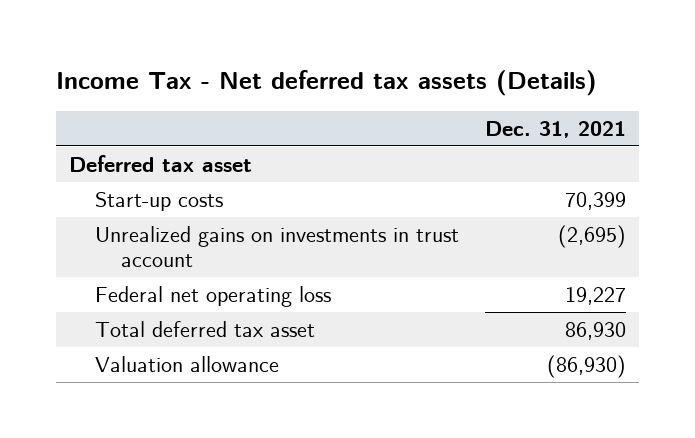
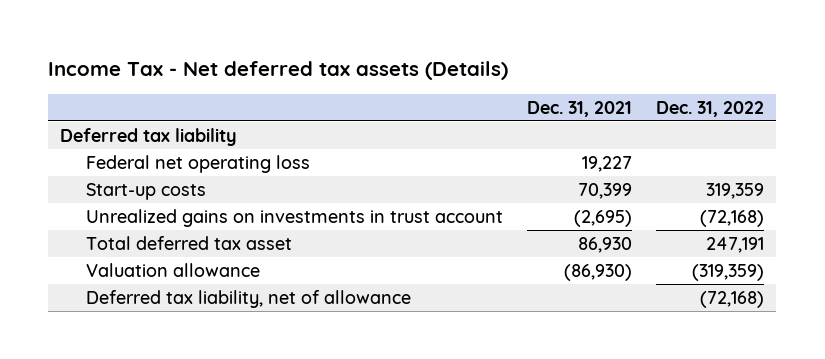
none -> [656,100,765,117] Dec. 31, 2022
[68,155,252,173] Deferred tax asset -> [60,127,238,146] Deferred tax liability
[95,286,332,308] Federal net operating loss -> [86,154,311,173] Federal net operating loss
none -> [86,289,412,308] Deferred tax liability, net of allowance

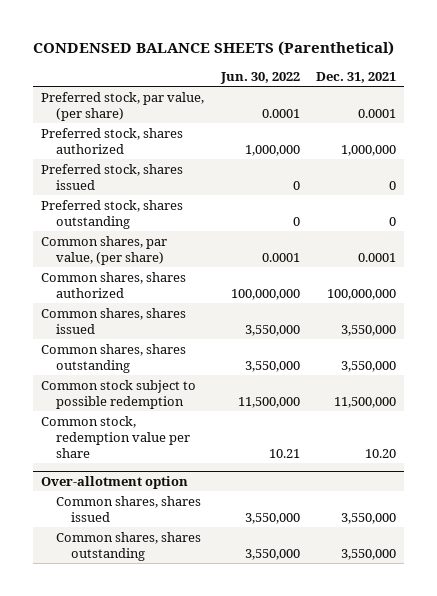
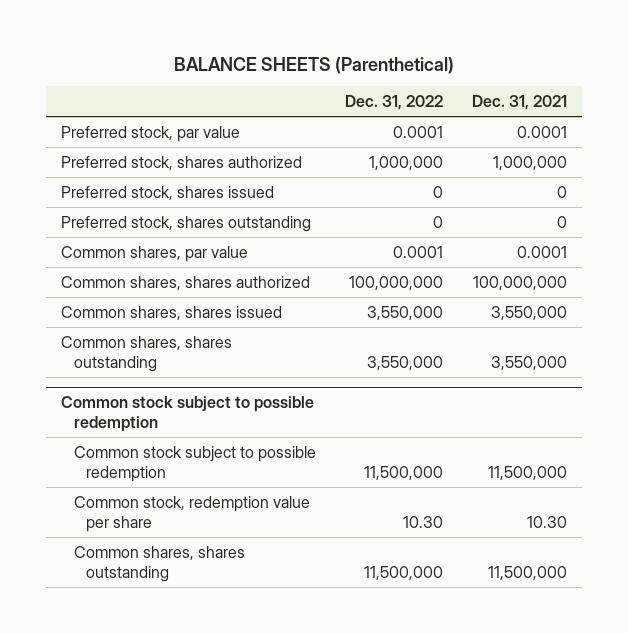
[32,41,394,57] CONDENSED BALANCE SHEETS (Parenthetical) -> [174,56,455,74] BALANCE SHEETS (Parenthetical)
[219,71,300,84] Jun. 30, 2022 -> none
none -> [344,95,443,111] Dec. 31, 2022
[41,91,205,121] Preferred stock, par value, (per share) -> [60,125,240,142] Preferred stock, par value
[41,235,168,265] Common shares, par value, (per share) -> [60,245,248,262] Common shares, par value
none -> [60,395,314,432] Common stock subject to possible redemption
[41,475,189,489] Over-allotment option -> none
[55,495,201,522] Common shares, shares issued -> none
[365,448,397,458] 10.20 -> [527,515,568,528] 10.30
[341,548,397,560] 3,550,000 -> [488,565,568,580] 11,500,000

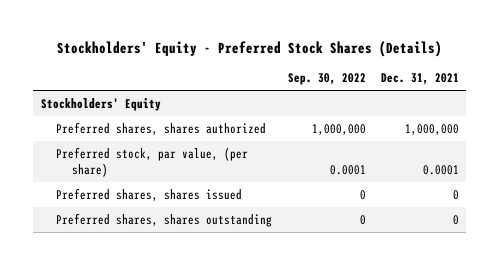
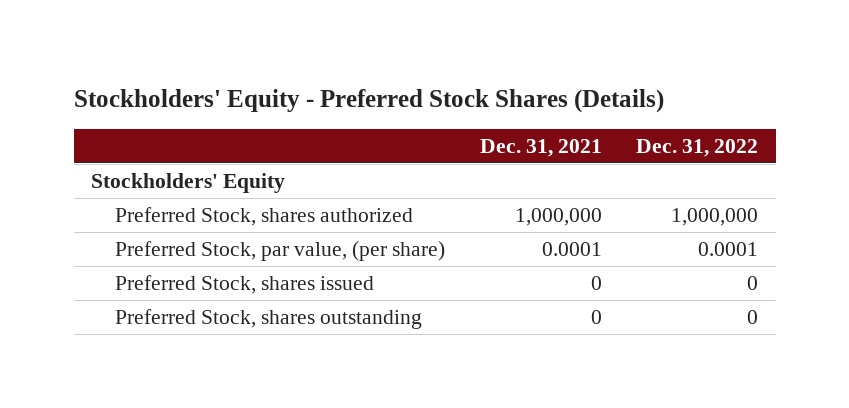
[287,73,366,86] Sep. 30, 2022 -> none
none -> [636,138,759,157] Dec. 31, 2022
[56,121,267,135] Preferred shares, shares authorized -> [115,207,414,227] Preferred Stock, shares authorized
[56,146,249,177] Preferred stock, par value, (per share) -> [115,241,446,262] Preferred Stock, par value, (per share)
[56,187,243,201] Preferred shares, shares issued -> [115,275,375,295] Preferred Stock, shares issued
[56,212,273,227] Preferred shares, shares outstanding -> [115,309,423,330] Preferred Stock, shares outstanding

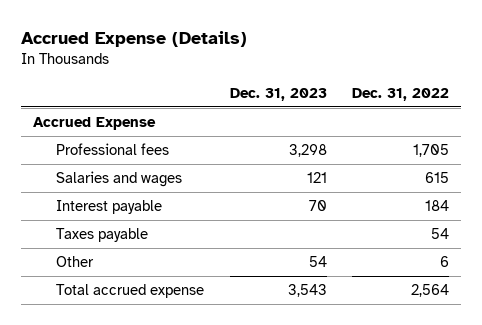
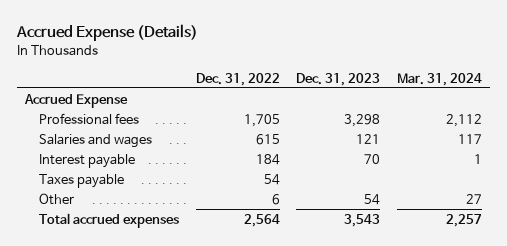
none -> [396,72,482,86] Mar. 31, 2024
[56,283,205,298] Total accrued expense -> [39,212,180,228] Total accrued expenses

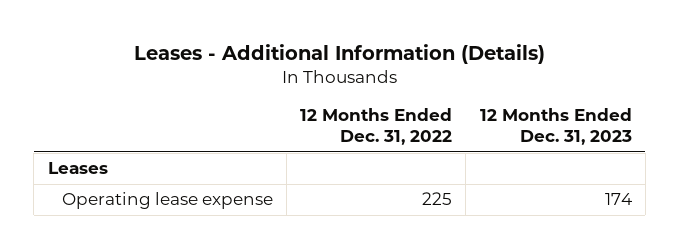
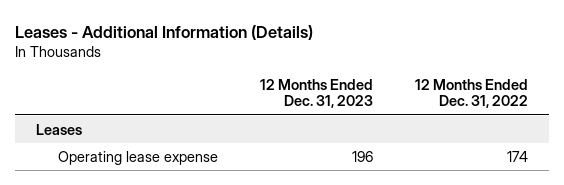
[422,192,453,206] 225 -> [506,150,528,162] 174
[604,193,632,206] 174 -> [352,150,374,162] 196

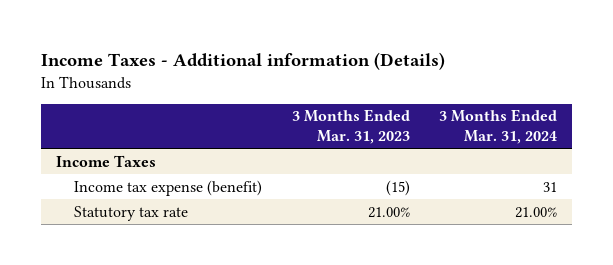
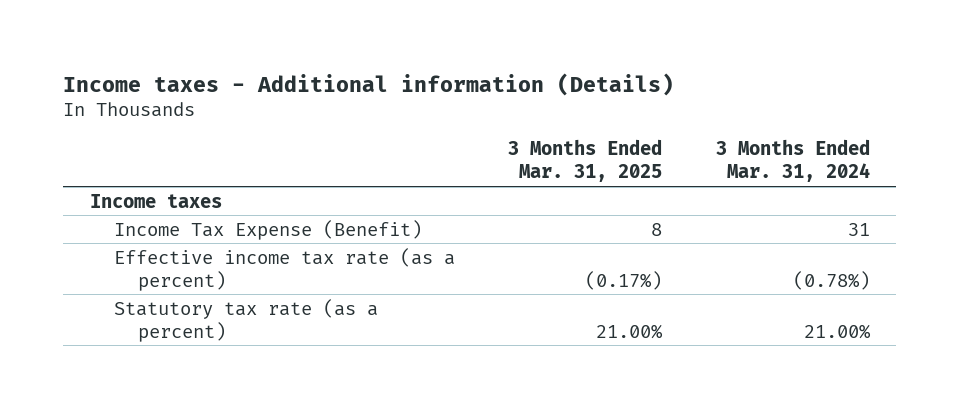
[40,51,445,70] Income Taxes - Additional information (Details) -> [63,72,675,96] Income taxes - Additional information (Details)
[291,109,410,145] 3 Months Ended Mar. 31, 2023 -> none
none -> [508,139,663,183] 3 Months Ended Mar. 31, 2025
[55,154,156,167] Income Taxes -> [90,193,223,208] Income taxes
[74,179,263,196] Income tax expense (benefit) -> [114,219,423,240] Income Tax Expense (Benefit)
none -> [114,247,456,291] Effective income tax rate (as a percent)
[74,205,189,221] Statutory tax rate -> [114,298,379,342] Statutory tax rate (as a percent)

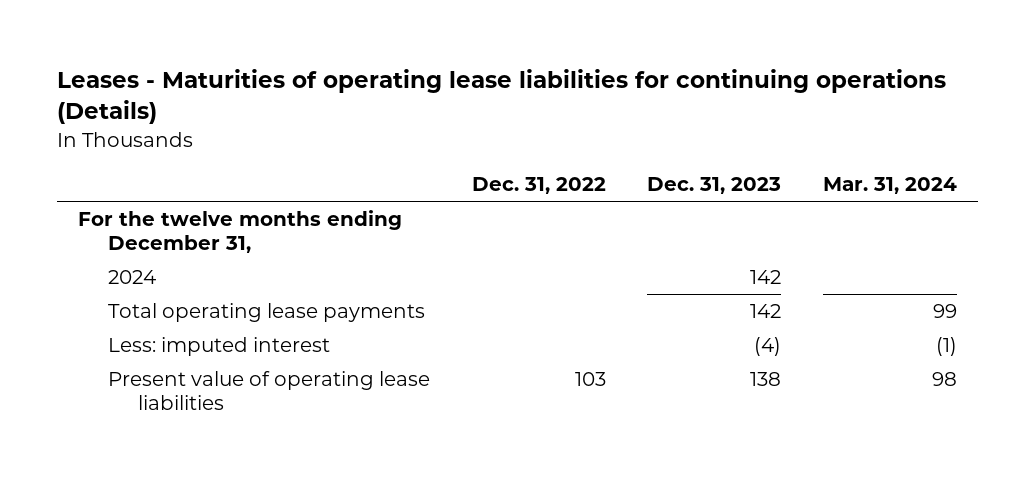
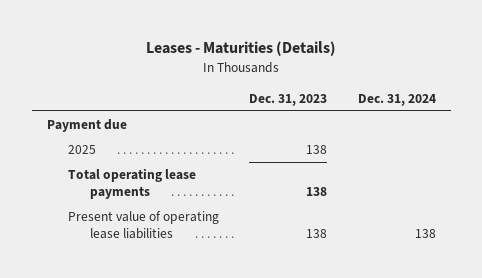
[56,69,946,125] Leases - Maturities of operating lease liabilities for continuing operations (Details) -> [146,41,337,57] Leases - Maturities (Details)
[471,176,606,194] Dec. 31, 2022 -> none
[823,176,958,194] Mar. 31, 2024 -> none
none -> [357,93,436,106] Dec. 31, 2024
[107,270,156,285] 2024 -> none
[107,337,330,357] Less: imputed interest -> none
[77,210,402,253] For the twelve months ending December 31, -> [46,119,127,133] Payment due
none -> [68,145,97,155] 2025
[750,304,782,319] 142 -> [306,186,328,196] 138

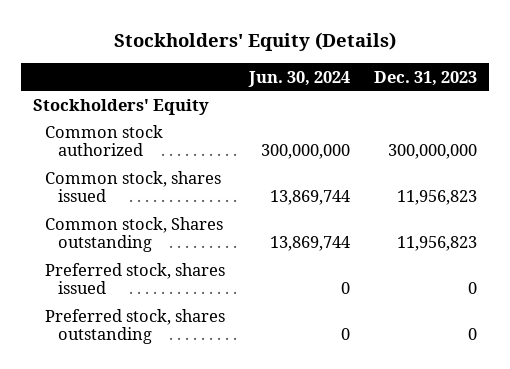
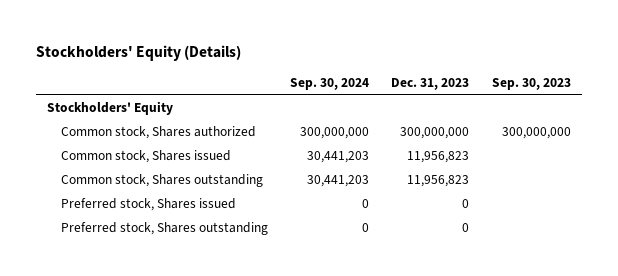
[248,70,351,87] Jun. 30, 2024 -> none
none -> [290,78,370,91] Sep. 30, 2024
none -> [491,78,571,91] Sep. 30, 2023
[45,124,164,157] Common stock authorized -> [61,126,257,140] Common stock, Shares authorized
[45,170,222,203] Common stock, shares issued -> [61,150,232,164] Common stock, Shares issued
[45,262,226,295] Preferred stock, shares issued -> [61,198,237,212] Preferred stock, Shares issued
[45,308,226,345] Preferred stock, shares outstanding -> [61,222,269,236] Preferred stock, Shares outstanding

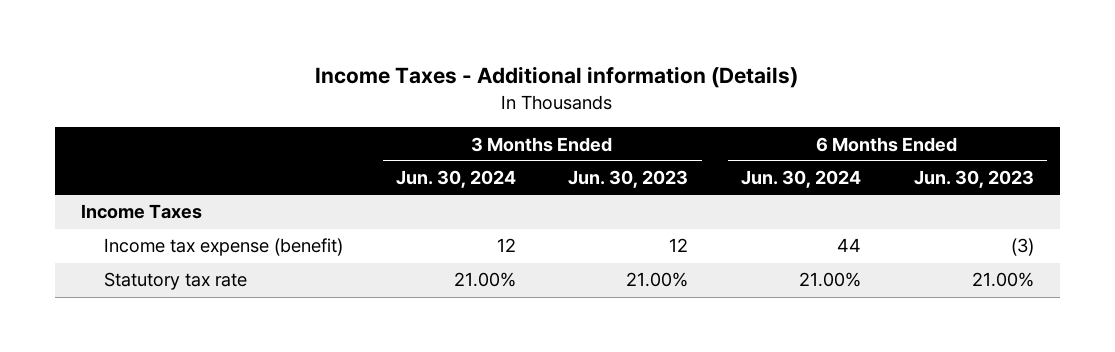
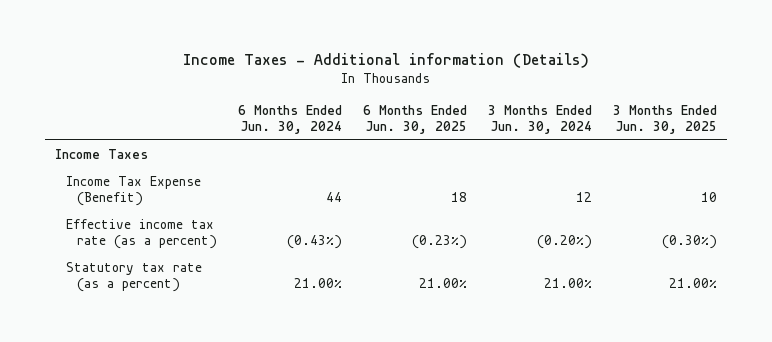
[568,170,689,189] Jun. 30, 2023 -> none
[913,170,1034,189] Jun. 30, 2023 -> none
none -> [362,104,467,135] 6 Months Ended Jun. 30, 2025
none -> [612,104,717,135] 3 Months Ended Jun. 30, 2025
[104,238,344,257] Income tax expense (benefit) -> [65,175,201,207] Income Tax Expense (Benefit)
none -> [65,218,217,250] Effective income tax rate (as a percent)
[104,272,248,291] Statutory tax rate -> [65,261,202,293] Statutory tax rate (as a percent)

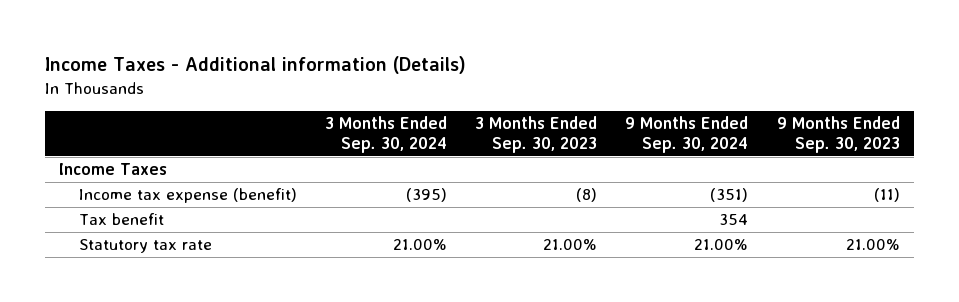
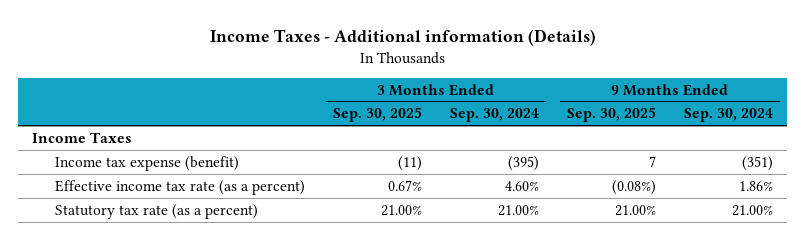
[475,116,598,154] 3 Months Ended Sep. 30, 2023 -> none
[776,116,900,154] 9 Months Ended Sep. 30, 2023 -> none
none -> [333,107,423,123] Sep. 30, 2025
none -> [566,107,656,123] Sep. 30, 2025
[78,213,164,226] Tax benefit -> none
none -> [55,179,306,195] Effective income tax rate (as a percent)
[78,239,212,254] Statutory tax rate -> [55,203,259,219] Statutory tax rate (as a percent)

